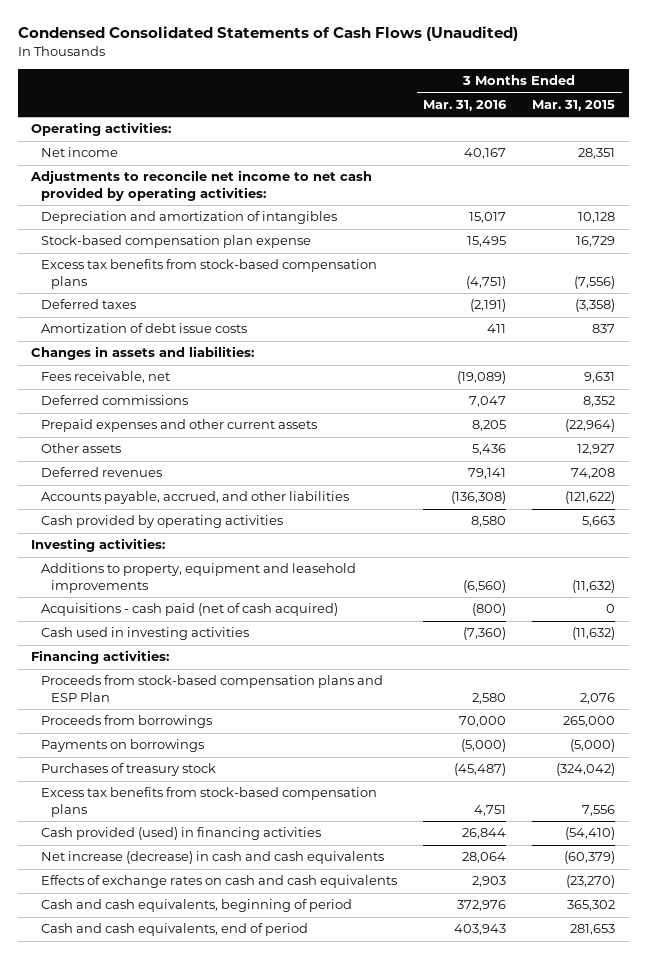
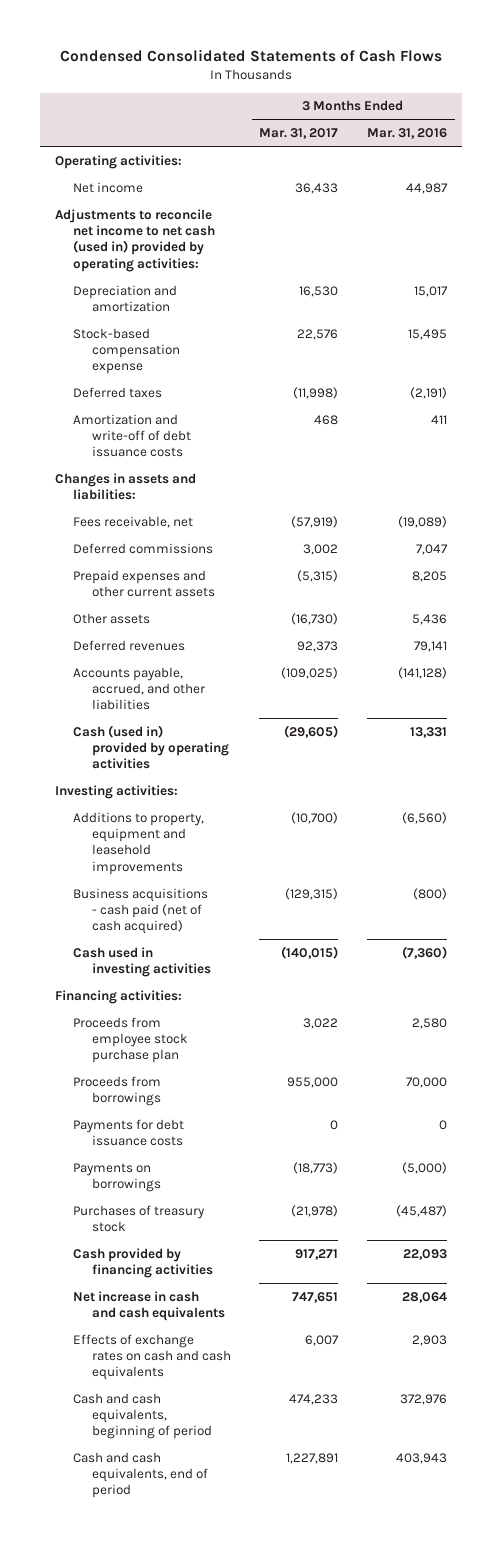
[17,25,518,41] Condensed Consolidated Statements of Cash Flows (Unaudited) -> [60,49,443,63] Condensed Consolidated Statements of Cash Flows
[532,99,616,111] Mar. 31, 2015 -> none
none -> [259,128,339,140] Mar. 31, 2017
[40,259,377,289] Excess tax benefits from stock-based compensation plans -> none
[464,148,507,160] 40,167 -> [406,182,449,194] 44,987
[29,170,372,201] Adjustments to reconcile net income to net cash provided by operating activities: -> [54,208,216,272] Adjustments to reconcile net income to net cash (used in) provided by operating activities:
[40,211,337,225] Depreciation and amortization of intangibles -> [73,284,178,312] Depreciation and amortization
[40,235,311,249] Stock-based compensation plan expense -> [73,327,180,375] Stock-based compensation expense
[40,323,247,334] Amortization of debt issue costs -> [73,413,191,458] Amortization and write-off of debt issuance costs
[451,491,507,505] (136,308) -> [398,666,448,679] (141,128)
[40,515,283,529] Cash provided by operating activities -> [73,724,229,770] Cash (used in) provided by operating activities
[471,516,507,528] 8,580 -> [410,726,448,738] 13,331
[40,603,338,617] Acquisitions - cash paid (net of cash acquired) -> [73,887,209,935] Business acquisitions - cash paid (net of cash acquired)
[40,675,383,702] Proceeds from stock-based compensation plans and ESP Plan -> [73,1016,188,1064] Proceeds from employee stock purchase plan
none -> [73,1118,185,1146] Payments for debt issuance costs
[40,787,377,817] Excess tax benefits from stock-based compensation plans -> none
[40,827,321,841] Cash provided (used) in financing activities -> [73,1247,213,1278] Cash provided by financing activities
[462,828,507,840] 26,844 -> [403,1248,448,1260] 22,093
[40,851,384,865] Net increase (decrease) in cash and cash equivalents -> [73,1290,225,1321] Net increase in cash and cash equivalents

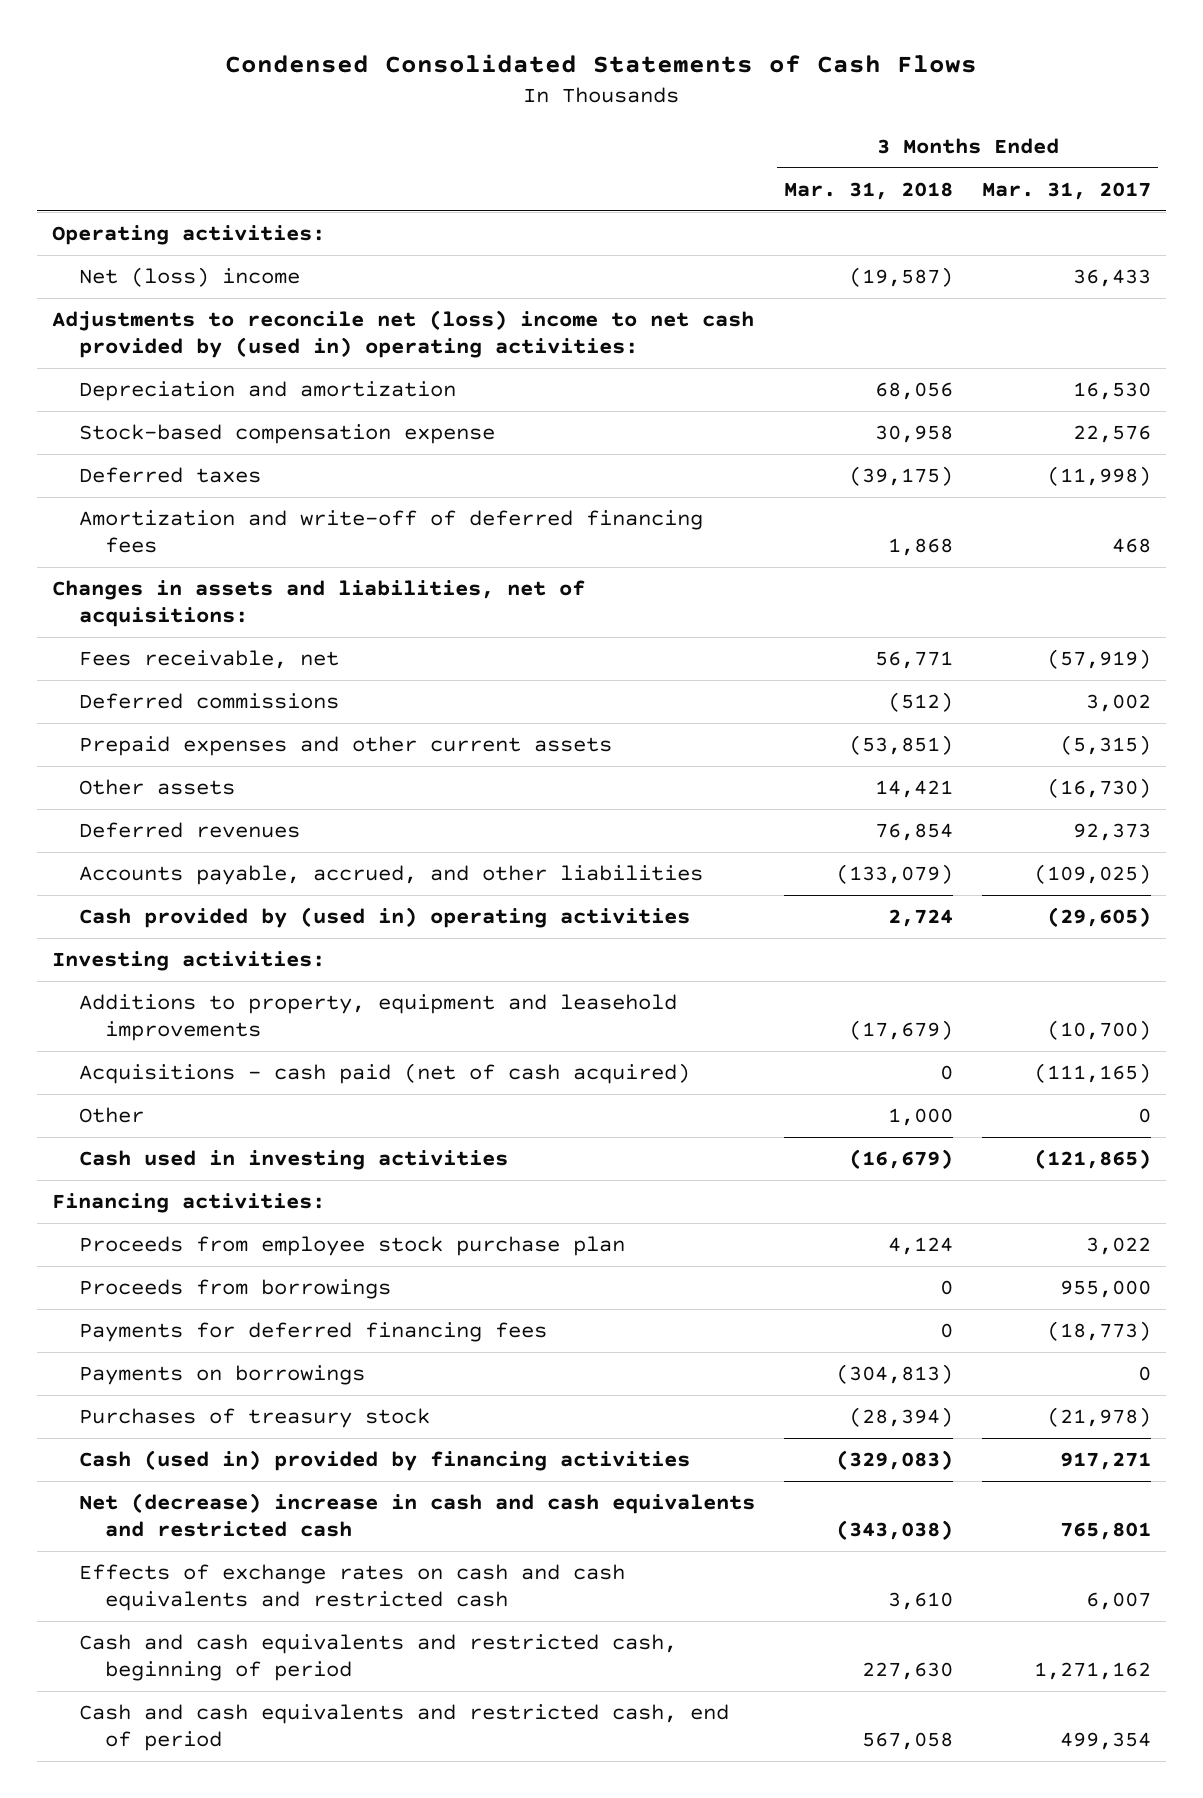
[367,128,448,140] Mar. 31, 2016 -> none
none -> [783,181,953,200] Mar. 31, 2018
[73,181,144,193] Net income -> [78,267,300,288] Net (loss) income
[54,208,216,272] Adjustments to reconcile net income to net cash (used in) provided by operating activities: -> [51,310,754,359] Adjustments to reconcile net (loss) income to net cash provided by (used in) operating activities:
[73,413,191,458] Amortization and write-off of debt issuance costs -> [78,510,703,554] Amortization and write-off of deferred financing fees
[54,472,196,500] Changes in assets and liabilities: -> [51,580,585,628] Changes in assets and liabilities, net of acquisitions:
[73,724,229,770] Cash (used in) provided by operating activities -> [78,907,690,929] Cash provided by (used in) operating activities
[73,887,209,935] Business acquisitions - cash paid (net of cash acquired) -> [78,1063,690,1085] Acquisitions - cash paid (net of cash acquired)
[285,887,339,900] (129,315) -> [1034,1063,1152,1084] (111,165)
none -> [78,1107,144,1124] Other
[281,945,339,959] (140,015) -> [1034,1149,1152,1170] (121,865)
[73,1118,185,1146] Payments for debt issuance costs -> [78,1322,547,1343] Payments for deferred financing fees
[330,1119,339,1130] 0 -> [1047,1321,1152,1342] (18,773)
[293,1161,339,1174] (18,773) -> [1138,1366,1152,1382] 0
[73,1247,213,1278] Cash provided by financing activities -> [78,1450,690,1472] Cash (used in) provided by financing activities
[73,1290,225,1321] Net increase in cash and cash equivalents -> [78,1493,755,1538] Net (decrease) increase in cash and cash equivalents and restricted cash
[292,1291,339,1303] 747,651 -> [1060,1522,1152,1541] 765,801
[73,1333,231,1381] Effects of exchange rates on cash and cash equivalents -> [78,1564,625,1612] Effects of exchange rates on cash and cash equivalents and restricted cash
[73,1392,212,1440] Cash and cash equivalents, beginning of period -> [78,1634,677,1682] Cash and cash equivalents and restricted cash, beginning of period
[289,1393,339,1405] 474,233 -> [1034,1662,1152,1681] 1,271,162
[73,1451,208,1499] Cash and cash equivalents, end of period -> [78,1704,729,1752] Cash and cash equivalents and restricted cash, end of period
[286,1452,339,1464] 1,227,891 -> [1060,1732,1152,1751] 499,354

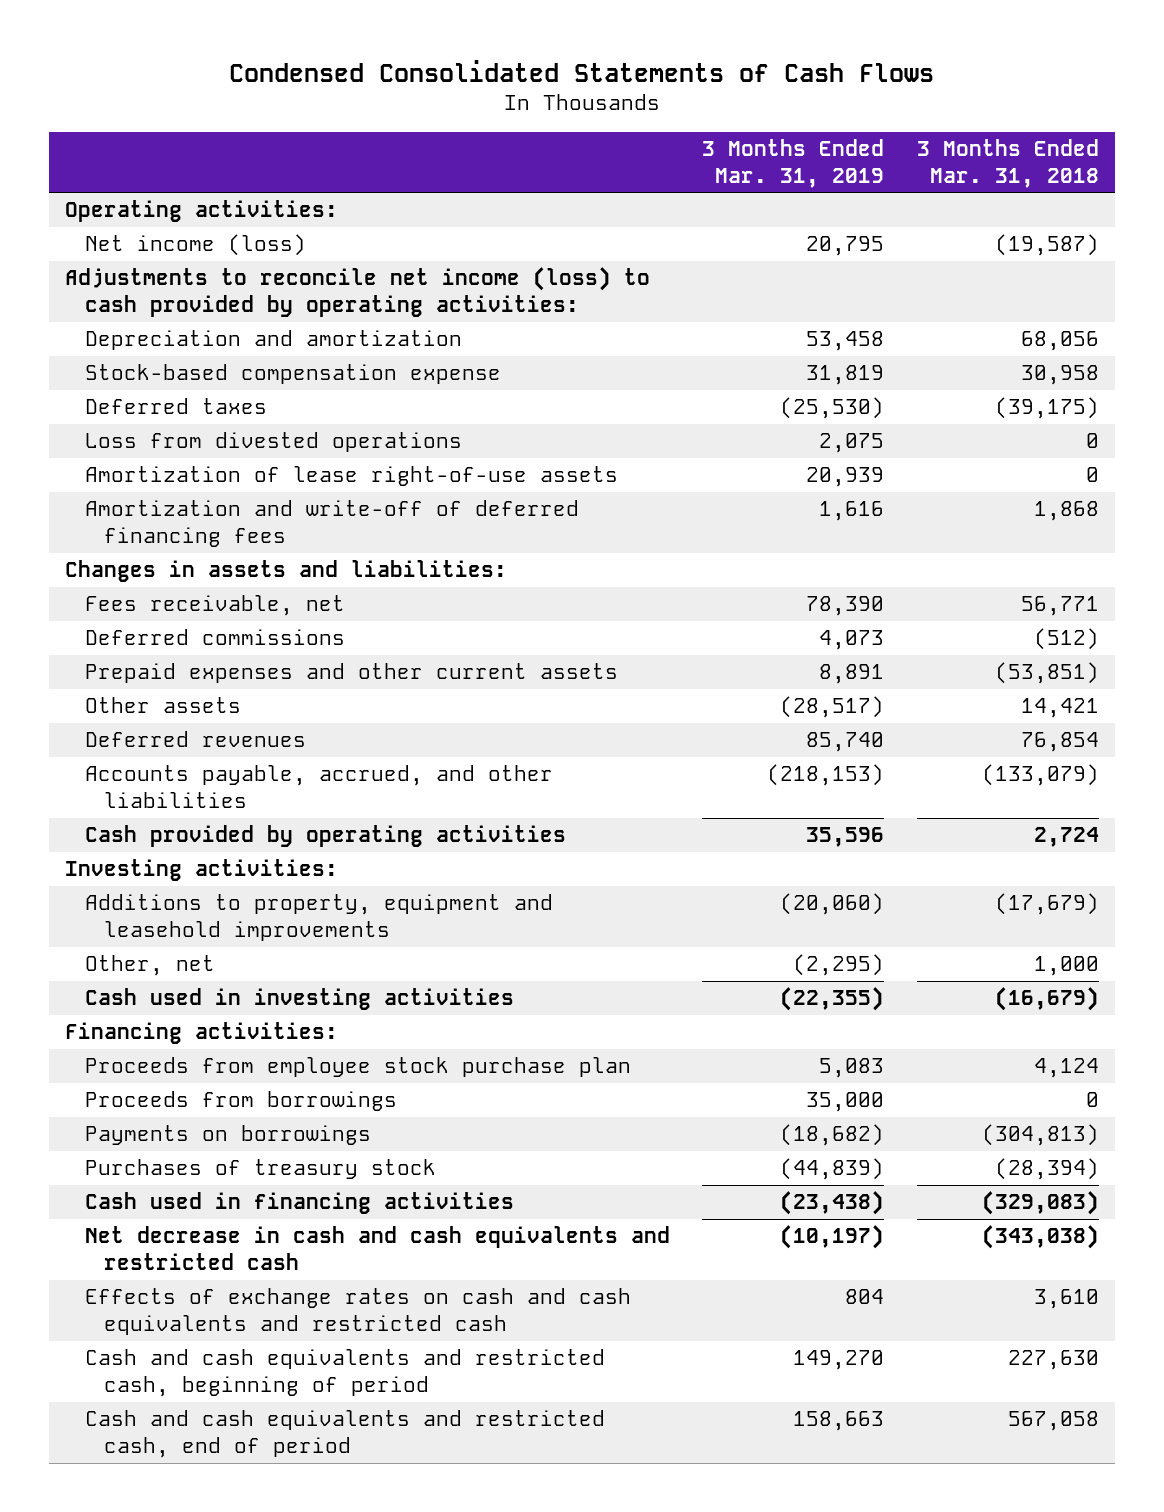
[982,181,1152,200] Mar. 31, 2017 -> none
none -> [702,138,885,188] 3 Months Ended Mar. 31, 2019
[78,267,300,288] Net (loss) income -> [84,234,306,257] Net income (loss)
[51,310,754,359] Adjustments to reconcile net (loss) income to net cash provided by (used in) operating activities: -> [64,267,650,318] Adjustments to reconcile net income (loss) to cash provided by operating activities:
none -> [84,432,462,453] Loss from divested operations
none -> [84,466,618,487] Amortization of lease right-of-use assets
[51,580,585,628] Changes in assets and liabilities, net of acquisitions: -> [64,560,507,583] Changes in assets and liabilities:
[78,907,690,929] Cash provided by (used in) operating activities -> [84,825,566,848] Cash provided by operating activities
[78,1063,690,1085] Acquisitions - cash paid (net of cash acquired) -> none
[78,1107,144,1124] Other -> [84,955,215,977] Other, net
[78,1322,547,1343] Payments for deferred financing fees -> none
[78,1450,690,1472] Cash (used in) provided by financing activities -> [84,1192,514,1215] Cash used in financing activities
[78,1493,755,1538] Net (decrease) increase in cash and cash equivalents and restricted cash -> [84,1226,670,1271] Net decrease in cash and cash equivalents and restricted cash

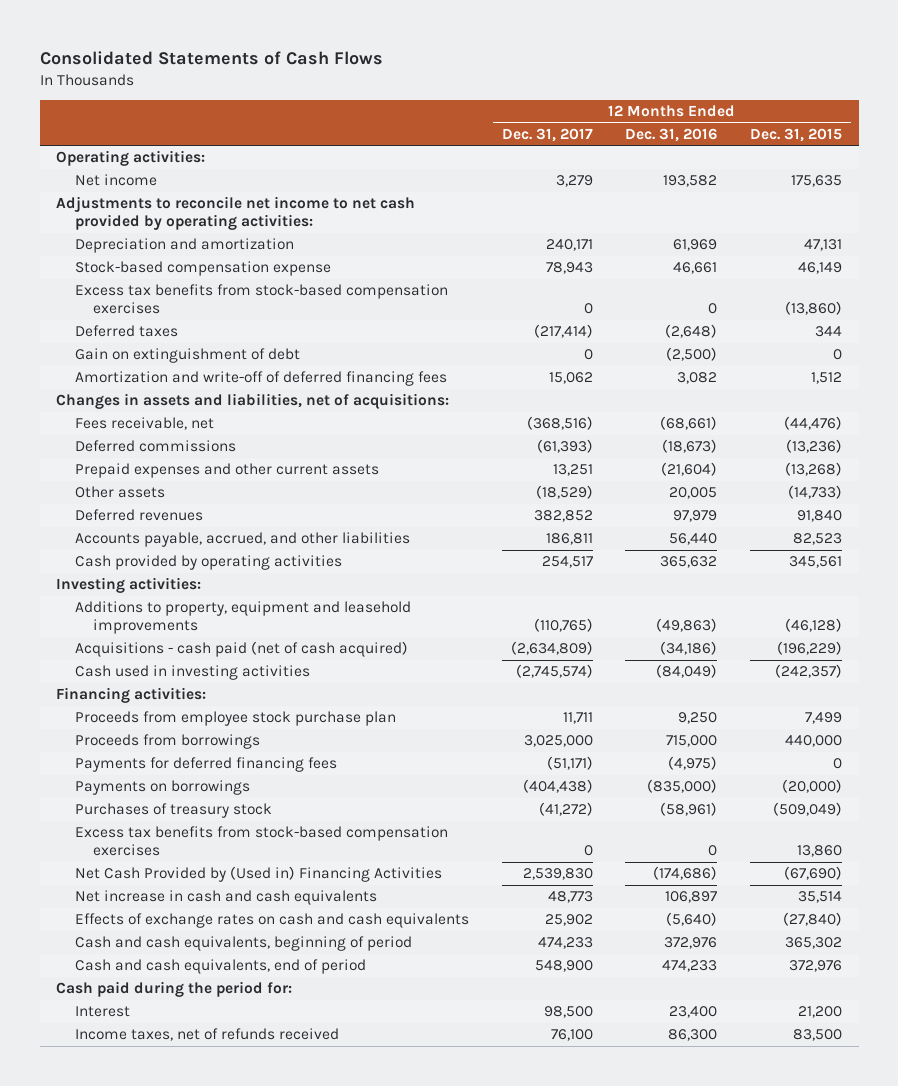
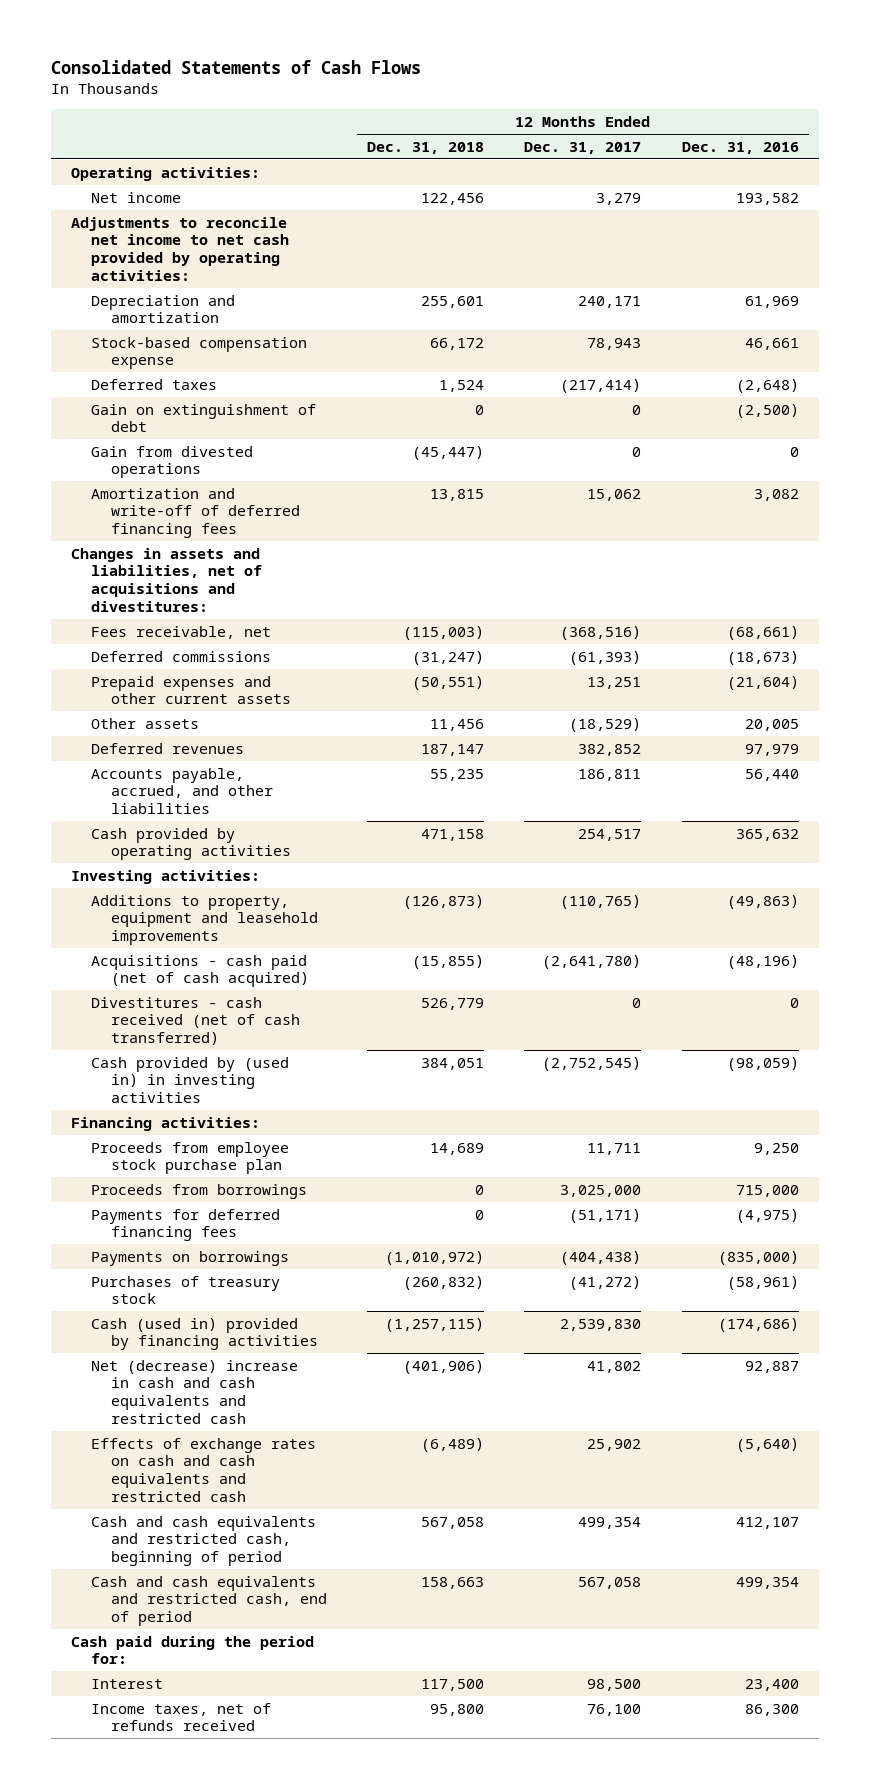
[750,127,843,142] Dec. 31, 2015 -> none
none -> [366,141,484,154] Dec. 31, 2018
[74,284,448,315] Excess tax benefits from stock-based compensation exercises -> none
none -> [90,445,253,479] Gain from divested operations
[56,393,450,410] Changes in assets and liabilities, net of acquisitions: -> [71,547,262,612] Changes in assets and liabilities, net of acquisitions and divestitures:
[510,641,593,656] (2,634,809) -> [542,954,642,969] (2,641,780)
[660,641,718,656] (34,186) -> [726,954,799,969] (48,196)
none -> [90,996,300,1046] Divestitures - cash received (net of cash transferred)
[74,665,310,681] Cash used in investing activities -> [90,1056,289,1104] Cash provided by (used in) in investing activities
[515,664,593,679] (2,745,574) -> [542,1056,642,1071] (2,752,545)
[656,664,718,679] (84,049) -> [726,1056,799,1071] (98,059)
[74,826,448,857] Excess tax benefits from stock-based compensation exercises -> none
[74,866,442,883] Net Cash Provided by (Used in) Financing Activities -> [90,1317,318,1351] Cash (used in) provided by financing activities
[74,890,377,906] Net increase in cash and cash equivalents -> [90,1359,298,1424] Net (decrease) increase in cash and cash equivalents and restricted cash
[547,891,593,904] 48,773 -> [587,1360,642,1373] 41,802
[665,891,718,904] 106,897 -> [744,1360,799,1373] 92,887
[74,913,469,929] Effects of exchange rates on cash and cash equivalents -> [90,1437,316,1502] Effects of exchange rates on cash and cash equivalents and restricted cash
[74,936,412,952] Cash and cash equivalents, beginning of period -> [90,1515,316,1567] Cash and cash equivalents and restricted cash, beginning of period
[537,937,593,950] 474,233 -> [578,1516,642,1529] 499,354
[664,937,718,950] 372,976 -> [735,1516,799,1529] 412,107
[74,959,366,975] Cash and cash equivalents, end of period -> [90,1575,327,1627] Cash and cash equivalents and restricted cash, end of period
[534,960,593,973] 548,900 -> [578,1576,642,1589] 567,058
[662,960,718,973] 474,233 -> [735,1576,799,1589] 499,354

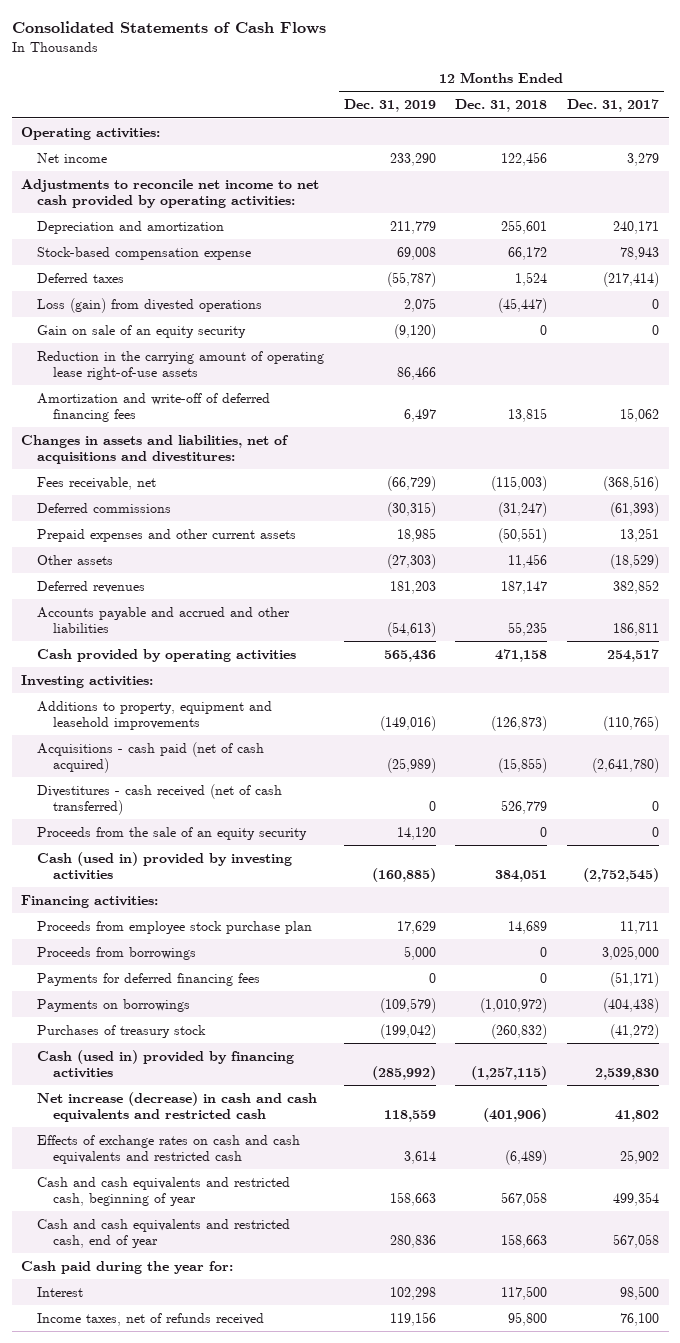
[681,141,799,154] Dec. 31, 2016 -> none
none -> [343,99,436,113] Dec. 31, 2019
[90,403,316,433] Gain on extinguishment of debt -> none
[90,445,253,479] Gain from divested operations -> [37,297,263,313] Loss (gain) from divested operations
none -> [37,324,247,338] Gain on sale of an equity security
none -> [37,350,325,380] Reduction in the carrying amount of operating lease right-of-use assets
[90,767,273,815] Accounts payable, accrued, and other liabilities -> [37,606,291,633] Accounts payable and accrued and other liabilities
none -> [37,826,308,840] Proceeds from the sale of an equity security
[90,1056,289,1104] Cash provided by (used in) in investing activities -> [37,851,293,880] Cash (used in) provided by investing activities
[90,1359,298,1424] Net (decrease) increase in cash and cash equivalents and restricted cash -> [37,1091,318,1122] Net increase (decrease) in cash and cash equivalents and restricted cash
[90,1515,316,1567] Cash and cash equivalents and restricted cash, beginning of period -> [37,1176,291,1206] Cash and cash equivalents and restricted cash, beginning of year
[90,1575,327,1627] Cash and cash equivalents and restricted cash, end of period -> [37,1218,291,1248] Cash and cash equivalents and restricted cash, end of year
[71,1635,315,1665] Cash paid during the period for: -> [21,1260,234,1274] Cash paid during the year for:

